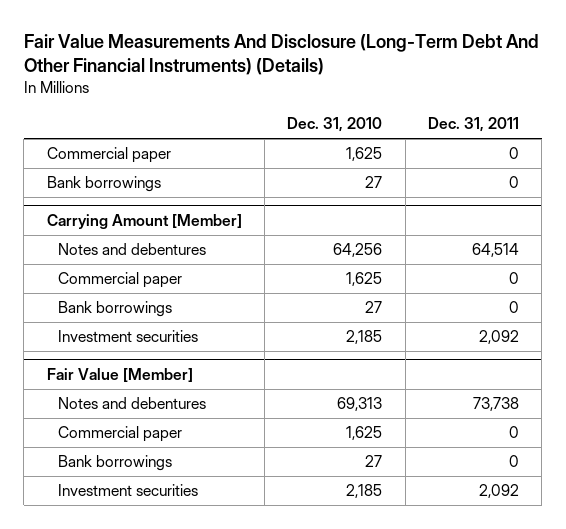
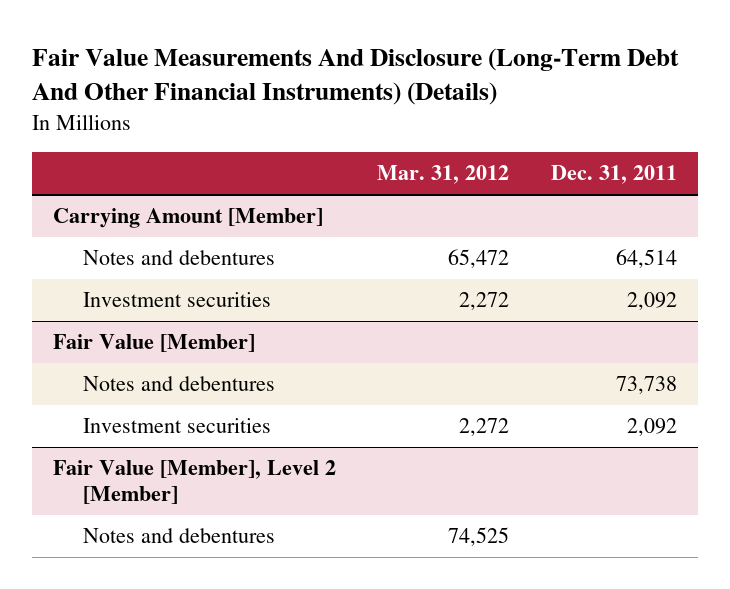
[287,117,383,133] Dec. 31, 2010 -> none
none -> [377,165,510,185] Mar. 31, 2012
[46,147,171,164] Commercial paper -> none
[46,176,161,193] Bank borrowings -> none
[57,272,182,289] Commercial paper -> none
[57,301,172,318] Bank borrowings -> none
[57,426,182,443] Commercial paper -> none
[57,455,172,472] Bank borrowings -> none
none -> [52,460,336,505] Fair Value [Member], Level 2 [Member]
none -> [82,528,275,544] Notes and debentures

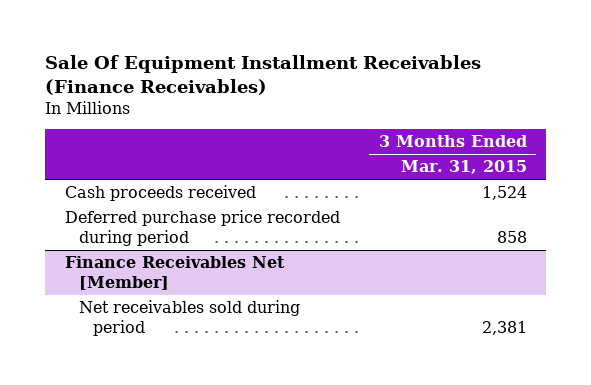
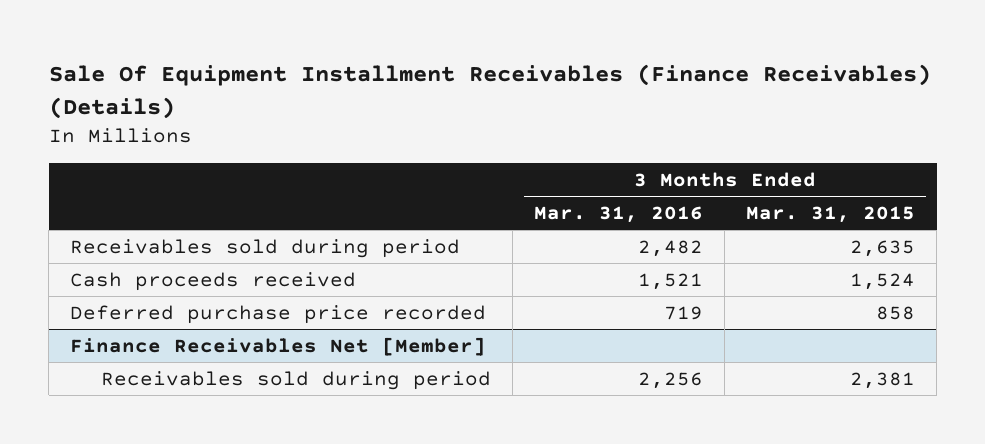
[45,55,482,96] Sale Of Equipment Installment Receivables (Finance Receivables) -> [48,64,931,119] Sale Of Equipment Installment Receivables (Finance Receivables) (Details)
none -> [534,205,704,223] Mar. 31, 2016
none -> [69,238,460,258] Receivables sold during period
[64,210,340,246] Deferred purchase price recorded during period -> [69,304,486,324] Deferred purchase price recorded
[78,300,300,336] Net receivables sold during period -> [101,370,492,390] Receivables sold during period

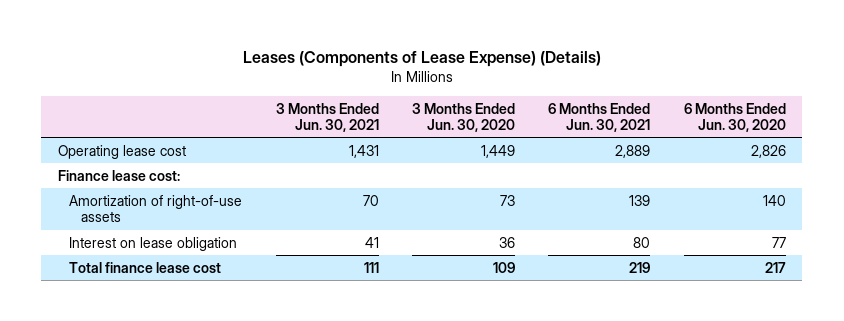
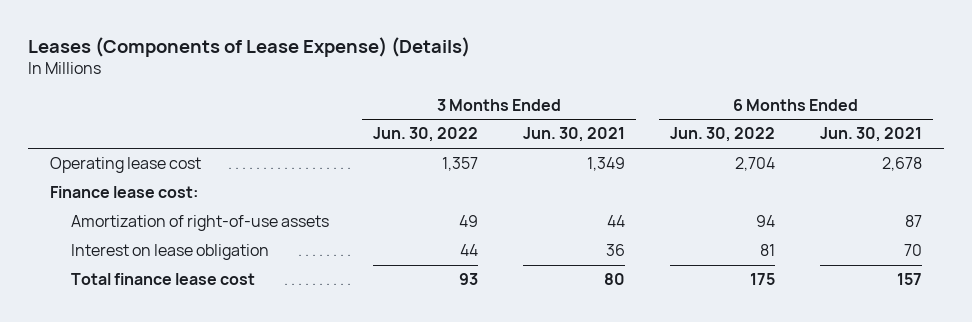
[411,102,515,133] 3 Months Ended Jun. 30, 2020 -> none
[683,102,786,133] 6 Months Ended Jun. 30, 2020 -> none
none -> [373,127,479,143] Jun. 30, 2022
none -> [670,127,776,143] Jun. 30, 2022
[348,144,379,158] 1,431 -> [587,157,626,172] 1,349
[615,144,651,158] 2,889 -> [881,157,922,172] 2,678
[362,194,379,206] 70 -> [607,215,626,228] 44
[629,194,651,206] 139 -> [904,215,922,228] 87
[364,236,379,248] 41 -> [606,244,626,257] 36
[633,236,651,248] 80 -> [903,244,922,257] 70
[363,261,379,273] 111 -> [604,273,626,286] 80
[629,261,651,273] 219 -> [896,273,922,286] 157

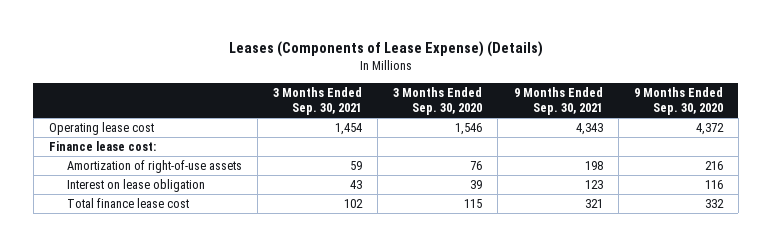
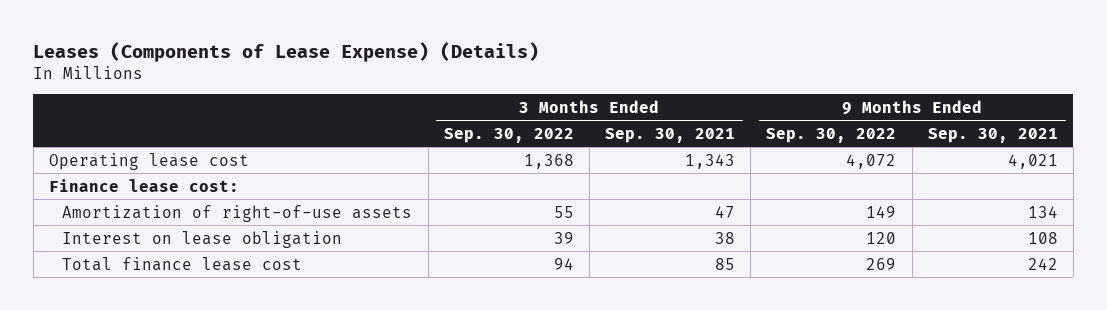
[393,86,483,116] 3 Months Ended Sep. 30, 2020 -> none
[633,86,723,116] 9 Months Ended Sep. 30, 2020 -> none
none -> [443,127,574,143] Sep. 30, 2022
none -> [766,127,897,143] Sep. 30, 2022
[335,123,363,136] 1,454 -> [685,153,736,169] 1,343
[575,123,603,136] 4,343 -> [1007,153,1058,169] 4,021
[350,161,363,171] 59 -> [715,205,736,218] 47
[584,161,603,171] 198 -> [1027,205,1058,218] 134
[350,180,363,190] 43 -> [715,231,736,244] 38
[584,180,603,190] 123 -> [1027,231,1058,244] 108
[344,199,364,209] 102 -> [715,257,736,270] 85
[584,199,603,209] 321 -> [1027,257,1058,270] 242

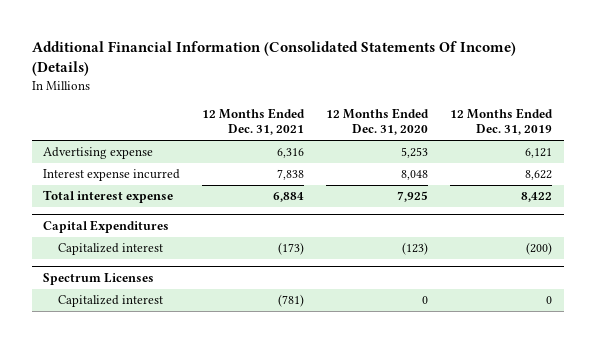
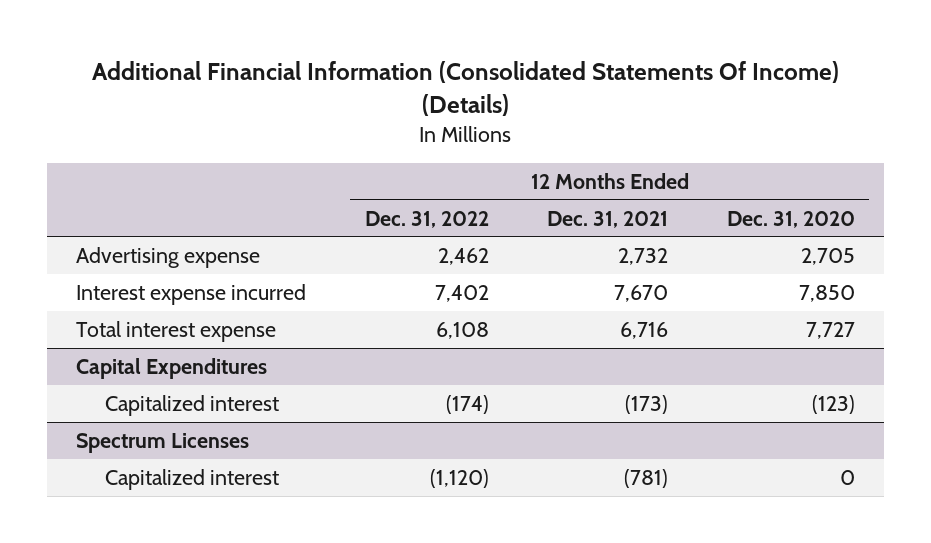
[450,107,554,136] 12 Months Ended Dec. 31, 2019 -> none
none -> [364,210,489,228] Dec. 31, 2022
[277,148,305,159] 6,316 -> [618,247,669,265] 2,732
[401,147,429,159] 5,253 -> [800,247,855,265] 2,705
[277,169,305,181] 7,838 -> [614,284,669,302] 7,670
[401,170,429,181] 8,048 -> [798,284,855,302] 7,850
[273,192,305,203] 6,884 -> [620,321,669,339] 6,716
[397,191,429,203] 7,925 -> [805,321,855,339] 7,727

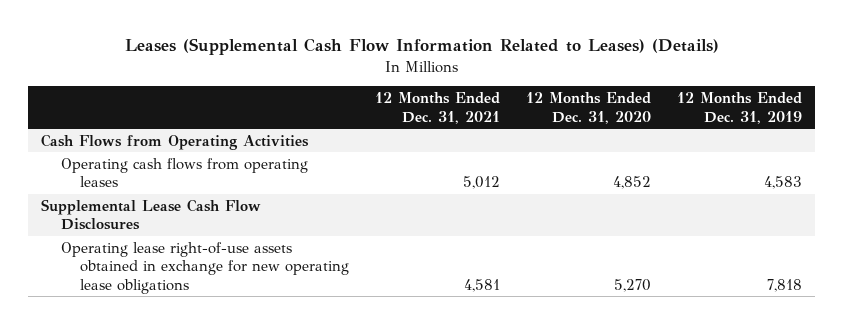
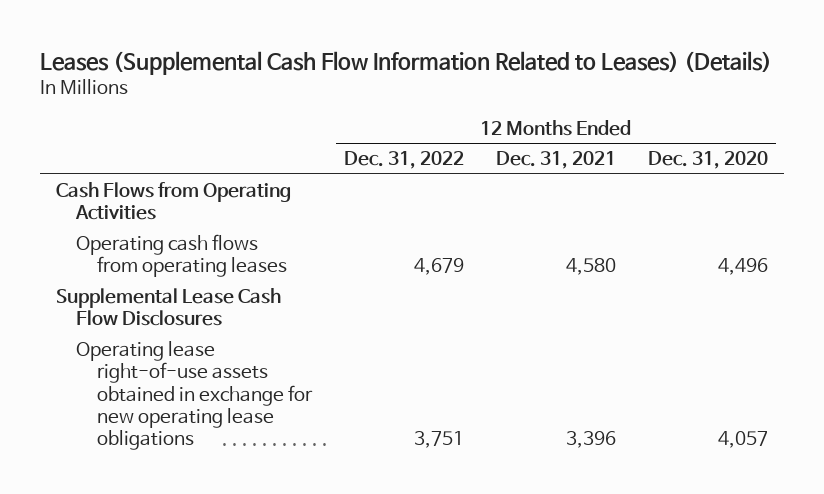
[677,92,803,124] 12 Months Ended Dec. 31, 2019 -> none
none -> [343,151,464,170] Dec. 31, 2022
[462,176,500,190] 5,012 -> [565,258,616,276] 4,580
[613,176,652,190] 4,852 -> [717,258,768,276] 4,496
[463,278,500,292] 4,581 -> [565,431,616,449] 3,396
[614,278,652,292] 5,270 -> [717,431,768,449] 4,057

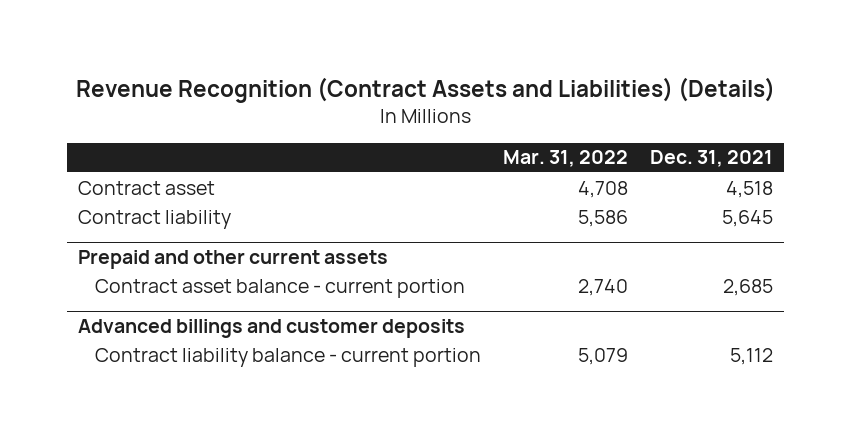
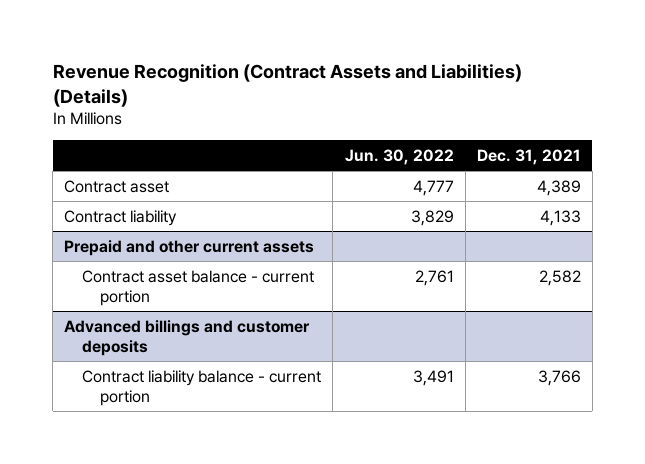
[503,150,629,168] Mar. 31, 2022 -> none
none -> [344,148,454,165] Jun. 30, 2022
[726,180,774,198] 4,518 -> [536,179,581,196] 4,389
[722,209,774,227] 5,645 -> [539,209,581,226] 4,133
[723,278,774,296] 2,685 -> [538,269,581,286] 2,582
[730,347,774,365] 5,112 -> [537,369,581,386] 3,766

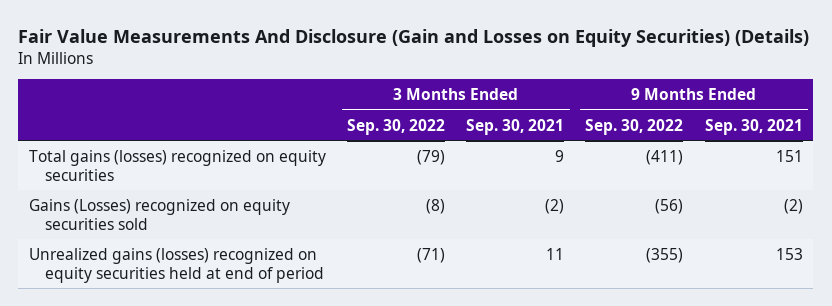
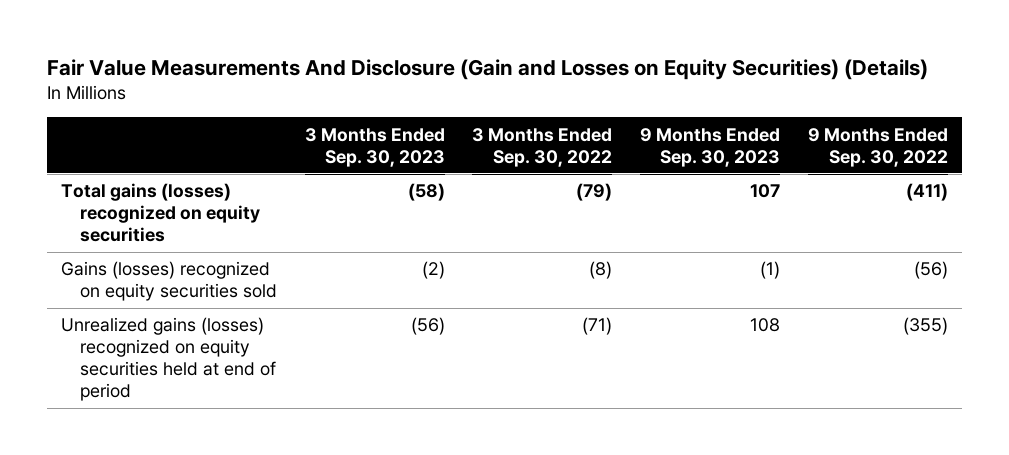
[466,118,565,135] Sep. 30, 2021 -> none
[704,118,803,135] Sep. 30, 2021 -> none
none -> [304,127,445,167] 3 Months Ended Sep. 30, 2023
none -> [640,127,781,167] 9 Months Ended Sep. 30, 2023
[29,198,291,230] Gains (Losses) recognized on equity securities sold -> [60,261,277,302] Gains (losses) recognized on equity securities sold

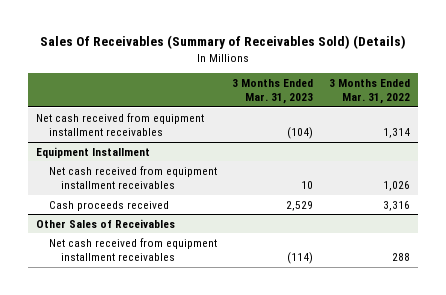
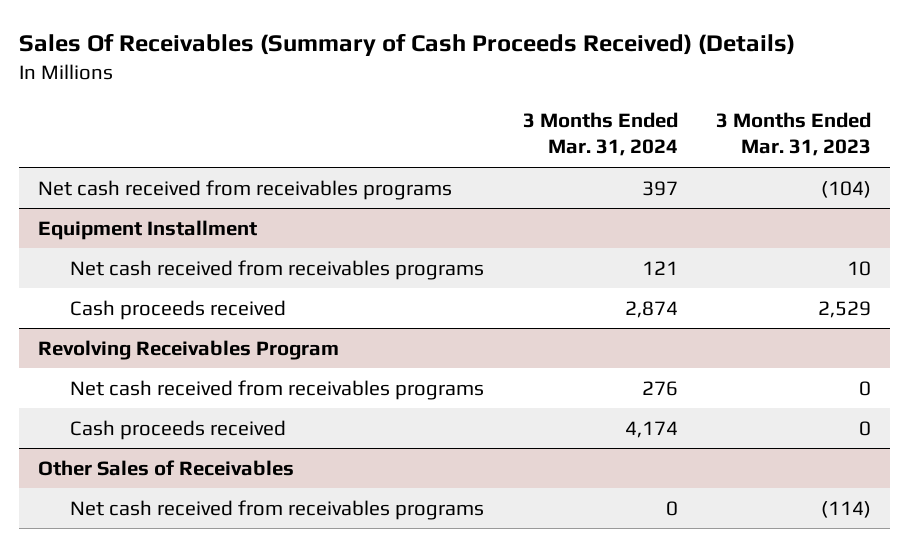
[40,34,407,49] Sales Of Receivables (Summary of Receivables Sold) (Details) -> [19,33,796,57] Sales Of Receivables (Summary of Cash Proceeds Received) (Details)
[329,79,411,105] 3 Months Ended Mar. 31, 2022 -> none
none -> [522,111,678,157] 3 Months Ended Mar. 31, 2024
[35,112,204,137] Net cash received from equipment installment receivables -> [38,179,453,200] Net cash received from receivables programs
[48,165,217,190] Net cash received from equipment installment receivables -> [70,259,485,280] Net cash received from receivables programs
none -> [38,339,340,360] Revolving Receivables Program
none -> [70,379,485,400] Net cash received from receivables programs
none -> [70,419,287,440] Cash proceeds received
[48,237,217,262] Net cash received from equipment installment receivables -> [70,499,485,520] Net cash received from receivables programs

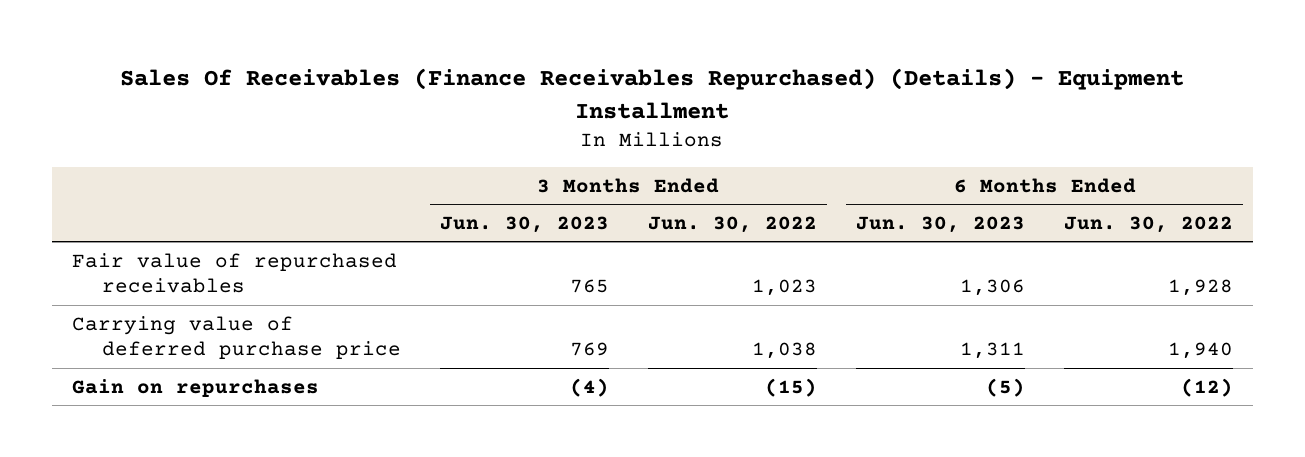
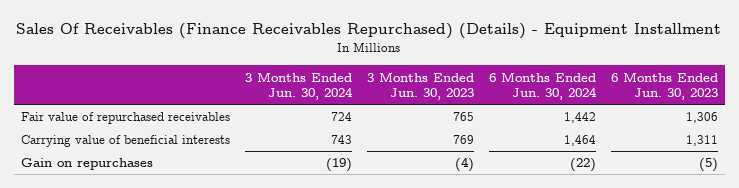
[647,215,817,233] Jun. 30, 2022 -> none
[1064,215,1234,233] Jun. 30, 2022 -> none
none -> [244,71,353,101] 3 Months Ended Jun. 30, 2024
none -> [488,71,597,101] 6 Months Ended Jun. 30, 2024
[71,315,401,360] Carrying value of deferred purchase price -> [21,135,231,148] Carrying value of beneficial interests

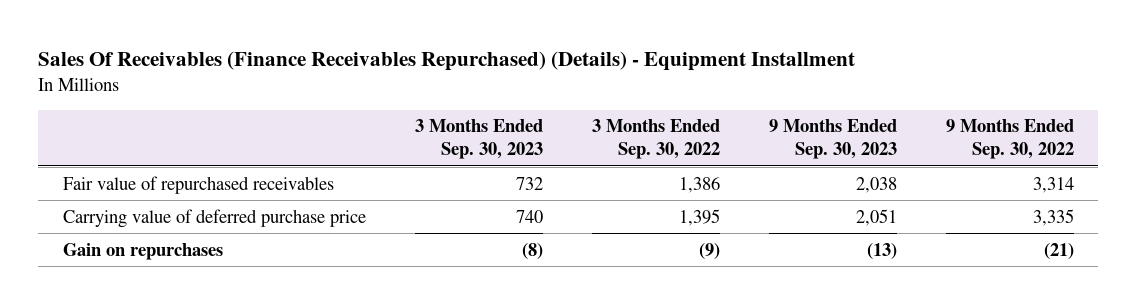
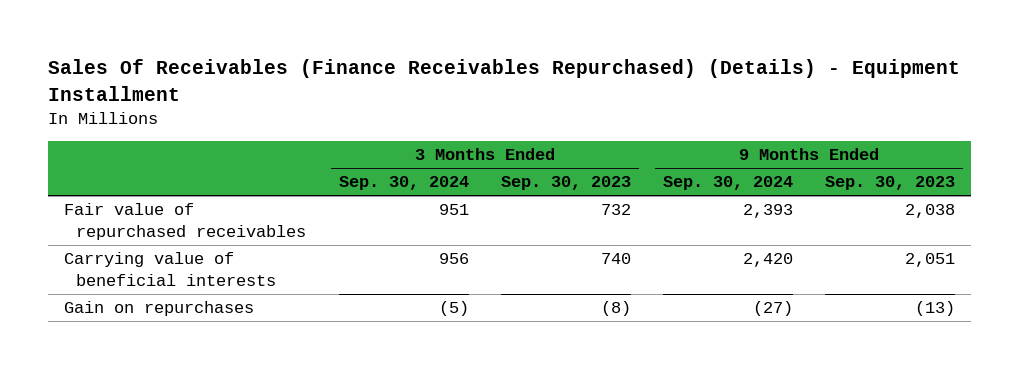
[591,119,720,160] 3 Months Ended Sep. 30, 2022 -> none
[945,119,1074,160] 9 Months Ended Sep. 30, 2022 -> none
none -> [338,176,469,191] Sep. 30, 2024
none -> [662,176,793,191] Sep. 30, 2024
[62,208,366,228] Carrying value of deferred purchase price -> [63,252,277,287] Carrying value of beneficial interests

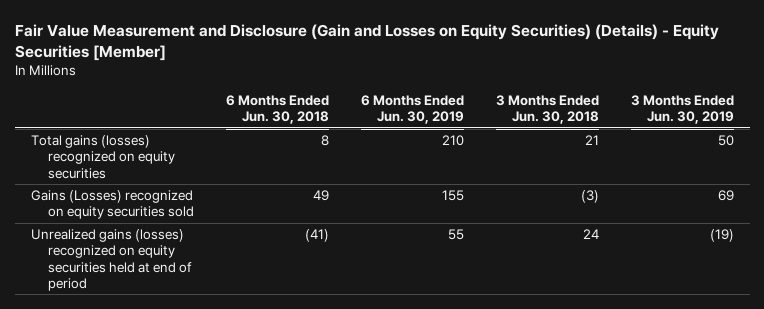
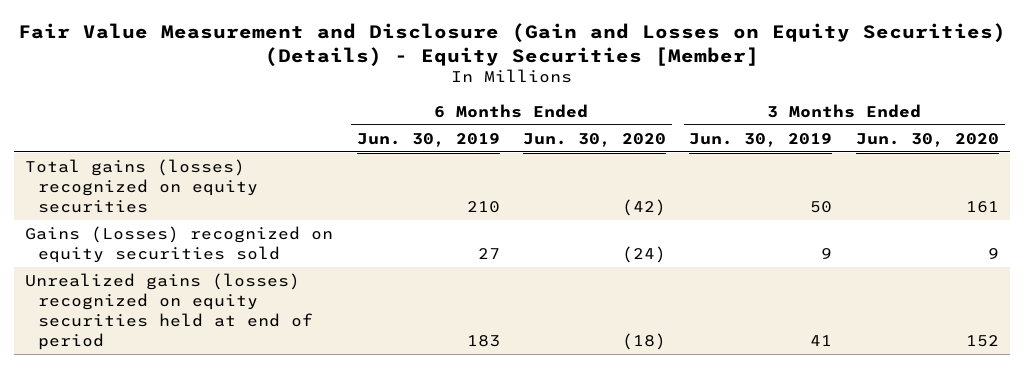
[225,95,329,125] 6 Months Ended Jun. 30, 2018 -> none
[495,95,599,125] 3 Months Ended Jun. 30, 2018 -> none
none -> [523,132,667,147] Jun. 30, 2020
none -> [855,132,999,147] Jun. 30, 2020
[441,190,464,202] 155 -> [477,247,500,259] 27
[717,190,734,202] 69 -> [821,247,833,259] 9
[447,229,464,241] 55 -> [466,335,500,348] 183
[709,229,734,243] (19) -> [810,335,833,347] 41

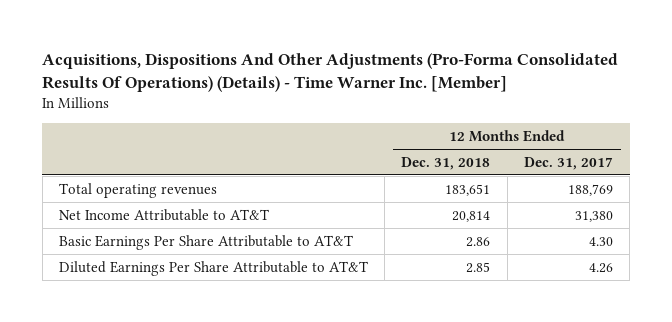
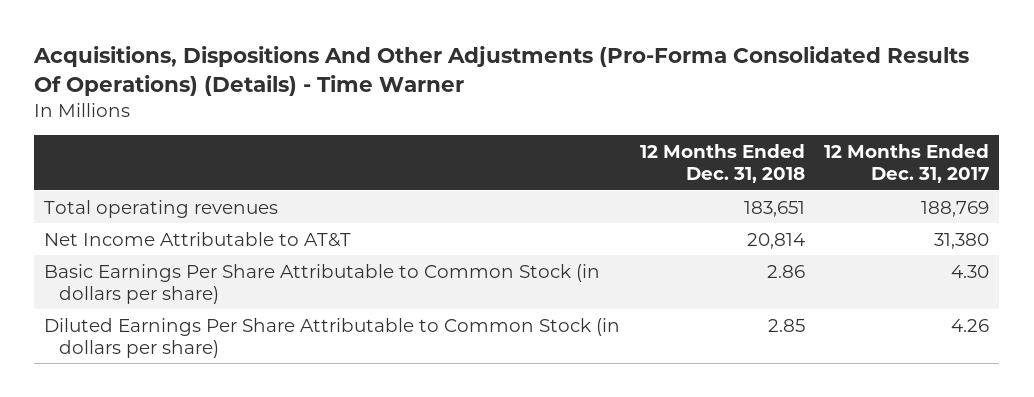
[42,53,619,93] Acquisitions, Dispositions And Other Adjustments (Pro-Forma Consolidated Results Of Operations) (Details) - Time Warner Inc. [Member] -> [33,45,970,96] Acquisitions, Dispositions And Other Adjustments (Pro-Forma Consolidated Results Of Operations) (Details) - Time Warner
[59,234,354,250] Basic Earnings Per Share Attributable to AT&T -> [44,263,601,304] Basic Earnings Per Share Attributable to Common Stock (in dollars per share)
[59,260,369,276] Diluted Earnings Per Share Attributable to AT&T -> [44,317,621,358] Diluted Earnings Per Share Attributable to Common Stock (in dollars per share)

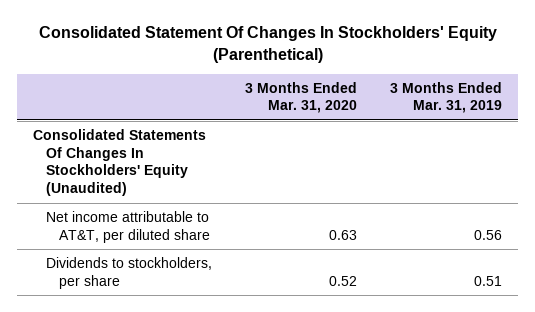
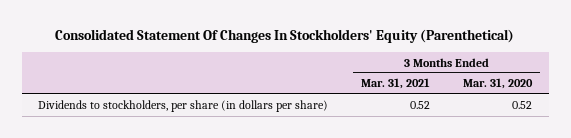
[389,81,502,114] 3 Months Ended Mar. 31, 2019 -> none
none -> [361,78,431,90] Mar. 31, 2021
[33,129,207,197] Consolidated Statements Of Changes In Stockholders' Equity (Unaudited) -> none
[46,211,210,243] Net income attributable to AT&T, per diluted share -> none
[46,257,213,289] Dividends to stockholders, per share -> [38,100,329,113] Dividends to stockholders, per share (in dollars per share)

